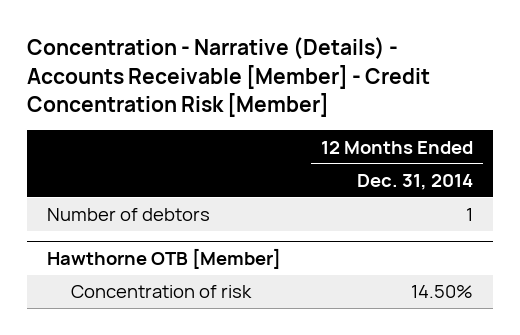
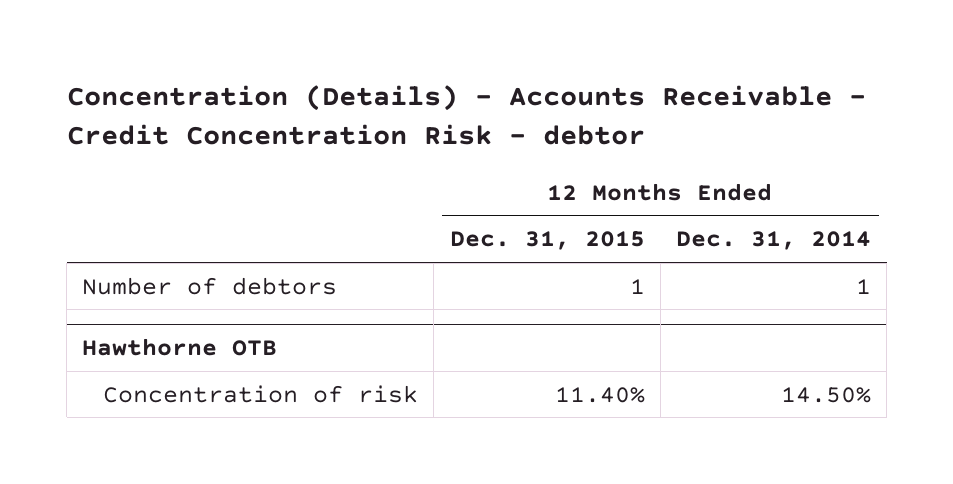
[26,37,430,118] Concentration - Narrative (Details) - Accounts Receivable [Member] - Credit Concentration Risk [Member] -> [66,85,866,146] Concentration (Details) - Accounts Receivable - Credit Concentration Risk - debtor
none -> [449,231,645,251] Dec. 31, 2015
[46,248,281,270] Hawthorne OTB [Member] -> [82,338,278,357] Hawthorne OTB

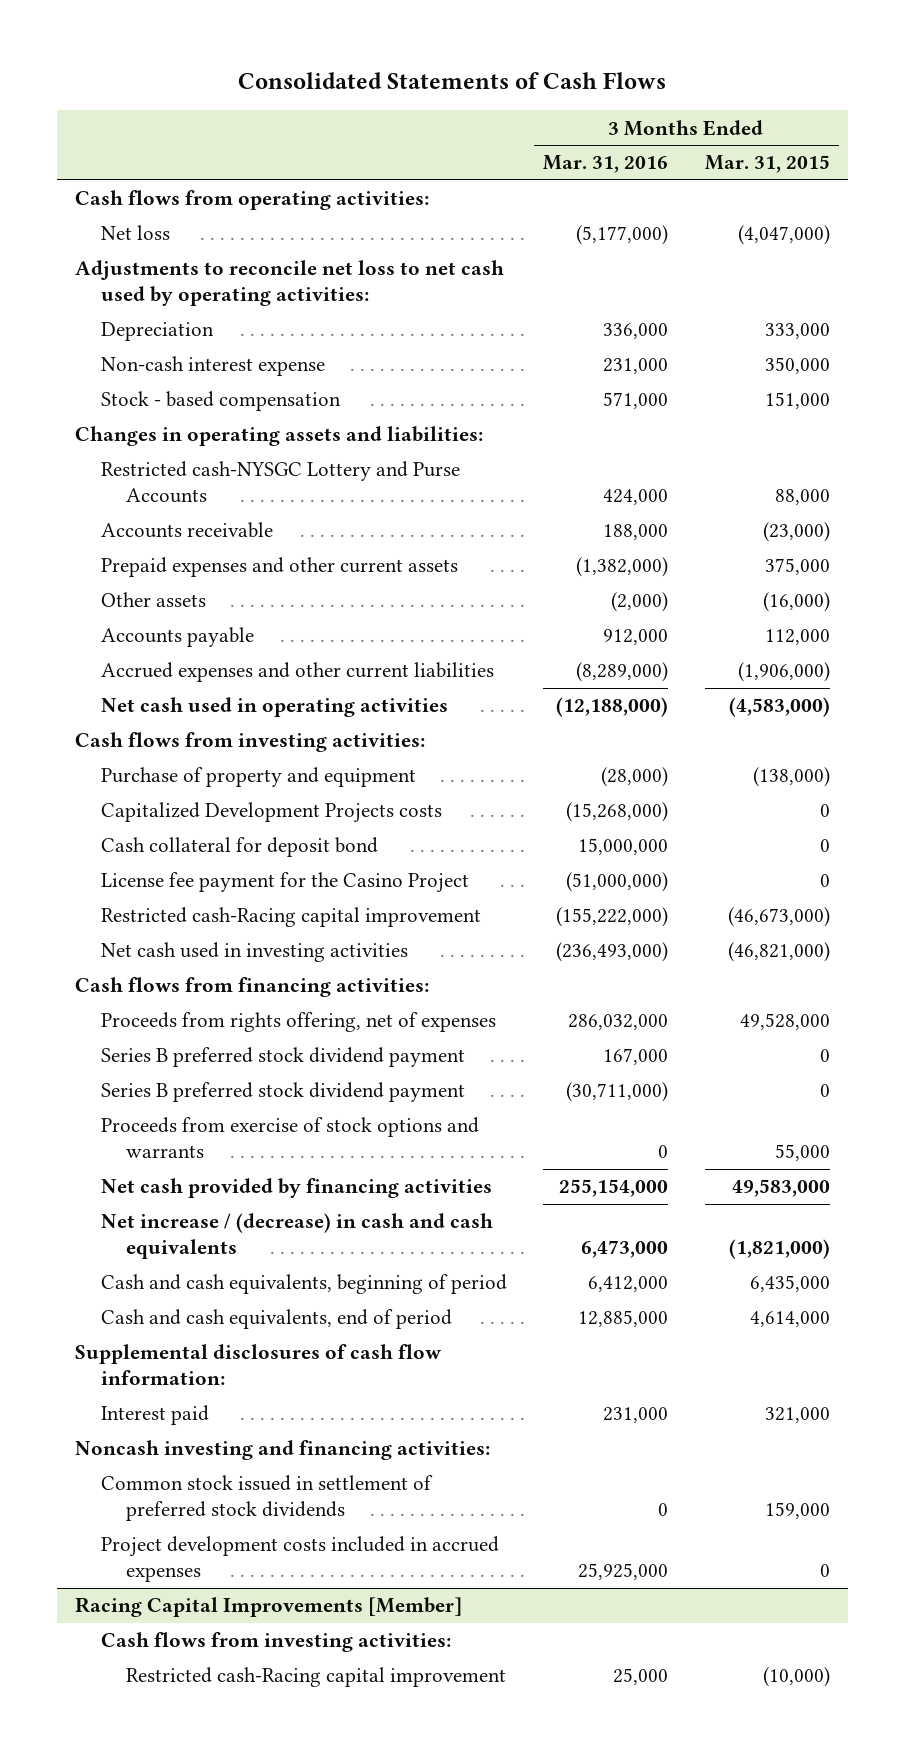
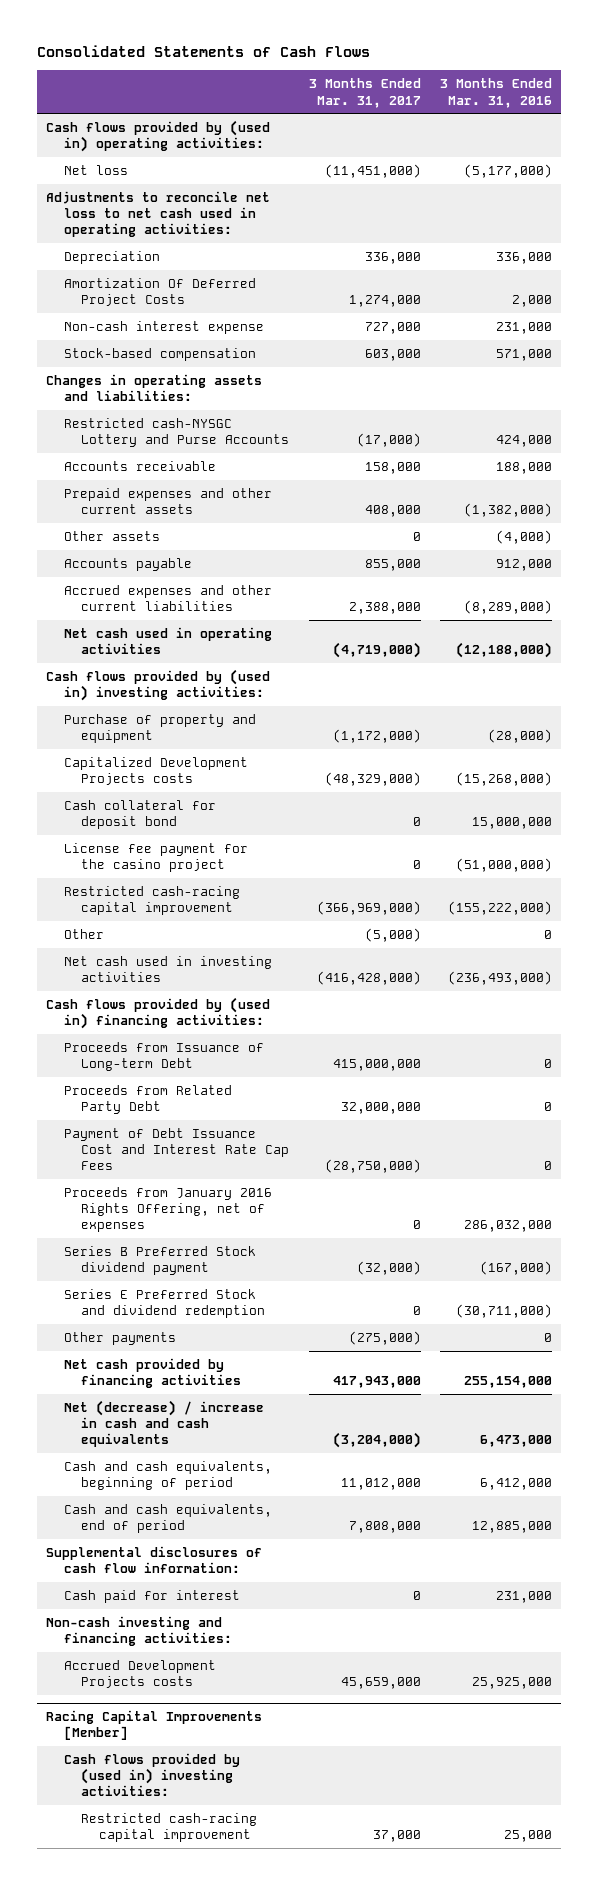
[704,155,830,174] Mar. 31, 2015 -> none
none -> [308,78,421,108] 3 Months Ended Mar. 31, 2017
[75,190,430,211] Cash flows from operating activities: -> [46,119,271,153] Cash flows provided by (used in) operating activities:
[75,260,505,307] Adjustments to reconcile net loss to net cash used by operating activities: -> [46,190,271,238] Adjustments to reconcile net loss to net cash used in operating activities:
none -> [63,277,256,307] Amortization Of Deferred Project Costs
[100,391,341,412] Stock - based compensation -> [63,347,256,361] Stock-based compensation
[611,592,669,613] (2,000) -> [495,529,552,544] (4,000)
[75,732,426,753] Cash flows from investing activities: -> [46,668,271,702] Cash flows provided by (used in) investing activities:
[100,872,469,893] License fee payment for the Casino Project -> [63,842,248,873] License fee payment for the casino project
[100,907,481,928] Restricted cash-Racing capital improvement -> [63,885,240,916] Restricted cash-racing capital improvement
none -> [63,928,104,939] Other
[100,1117,479,1159] Proceeds from exercise of stock options and warrants -> none
[75,977,430,998] Cash flows from financing activities: -> [46,996,271,1030] Cash flows provided by (used in) financing activities:
none -> [63,1041,264,1072] Proceeds from Issuance of Long-term Debt
none -> [63,1084,232,1115] Proceeds from Related Party Debt
none -> [63,1127,290,1171] Payment of Debt Issuance Cost and Interest Rate Cap Fees
[100,1012,496,1033] Proceeds from rights offering, net of expenses -> [63,1186,272,1233] Proceeds from January 2016 Rights Offering, net of expenses
[100,1047,465,1068] Series B preferred stock dividend payment -> [63,1245,256,1276] Series B Preferred Stock dividend payment
[603,1048,669,1066] 167,000 -> [479,1261,552,1276] (167,000)
[100,1082,465,1103] Series B preferred stock dividend payment -> [63,1288,266,1319] Series E Preferred Stock and dividend redemption
none -> [63,1331,176,1345] Other payments
[100,1213,493,1260] Net increase / (decrease) in cash and cash equivalents -> [63,1399,264,1448] Net (decrease) / increase in cash and cash equivalents
[100,1475,433,1522] Common stock issued in settlement of preferred stock dividends -> none
[100,1405,209,1426] Interest paid -> [63,1589,240,1603] Cash paid for interest
[75,1440,491,1461] Noncash investing and financing activities: -> [46,1615,232,1647] Non-cash investing and financing activities:
[100,1536,499,1583] Project development costs included in accrued expenses -> [63,1659,216,1689] Accrued Development Projects costs
[100,1632,451,1653] Cash flows from investing activities: -> [63,1752,240,1797] Cash flows provided by (used in) investing activities:
[126,1667,507,1688] Restricted cash-Racing capital improvement -> [81,1812,258,1843] Restricted cash-racing capital improvement

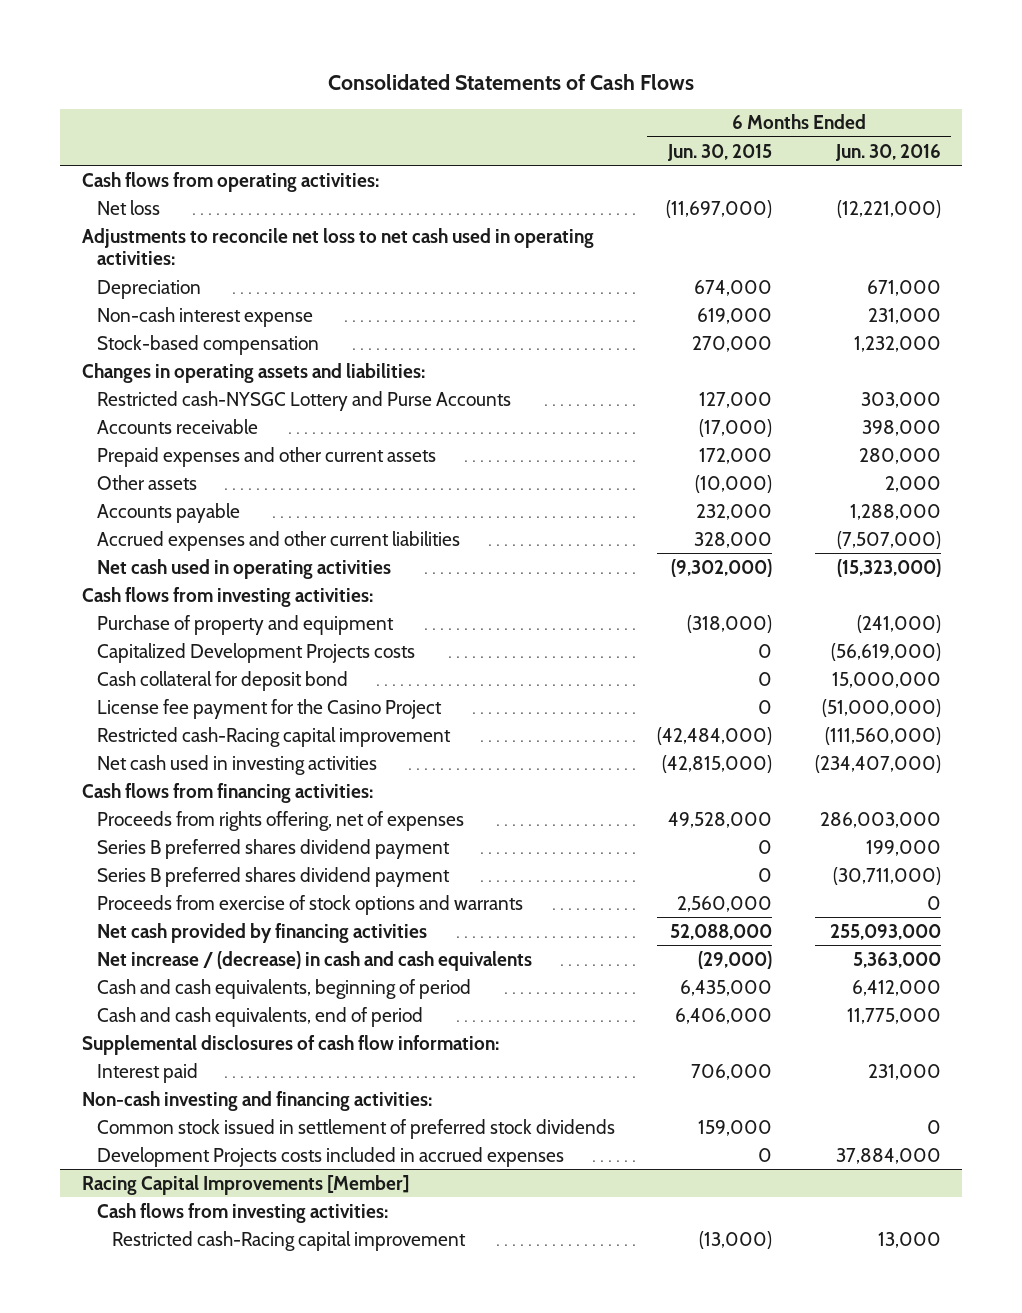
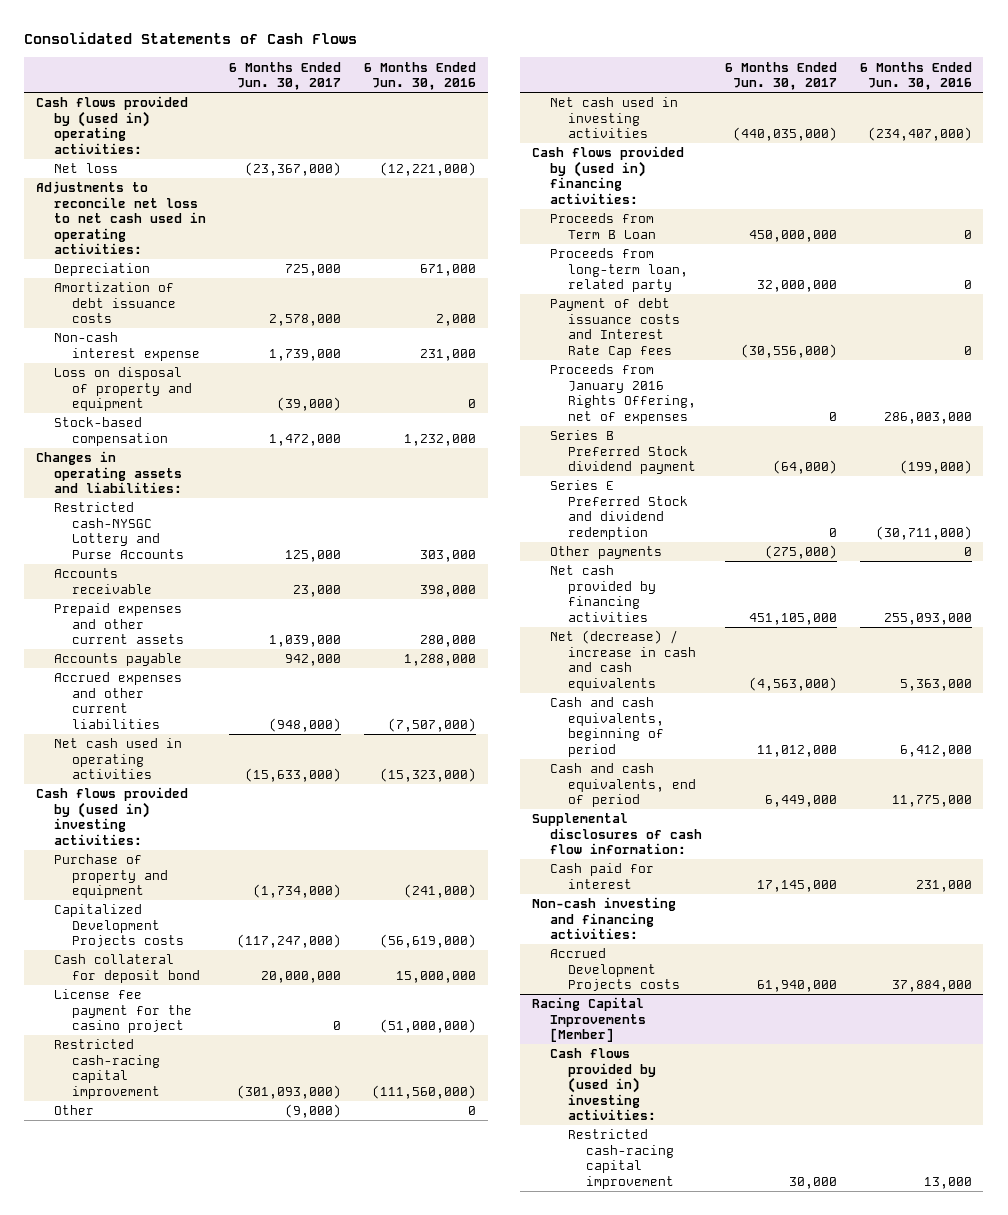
[667,143,773,161] Jun. 30, 2015 -> none
none -> [229,61,342,91] 6 Months Ended Jun. 30, 2017
[81,171,379,192] Cash flows from operating activities: -> [35,96,188,154] Cash flows provided by (used in) operating activities:
none -> [54,282,177,324] Amortization of debt issuance costs
none -> [54,367,193,412] Loss on disposal of property and equipment
[96,474,197,490] Other assets -> none
[81,586,373,607] Cash flows from investing activities: -> [35,787,188,845] Cash flows provided by (used in) investing activities:
[96,698,442,719] License fee payment for the Casino Project -> [54,989,193,1034] License fee payment for the casino project
[96,726,451,747] Restricted cash-Racing capital improvement -> [54,1039,161,1099] Restricted cash-racing capital improvement
none -> [54,1105,95,1116] Other
[96,894,523,915] Proceeds from exercise of stock options and warrants -> none
[81,782,373,803] Cash flows from financing activities: -> [531,146,684,204] Cash flows provided by (used in) financing activities:
none -> [549,213,656,239] Proceeds from Term B Loan
none -> [549,248,688,293] Proceeds from long-term loan, related party
none -> [549,298,680,358] Payment of debt issuance costs and Interest Rate Cap fees
[96,810,464,831] Proceeds from rights offering, net of expenses -> [549,364,696,424] Proceeds from January 2016 Rights Offering, net of expenses
[96,838,450,859] Series B preferred shares dividend payment -> [549,430,696,475] Series B Preferred Stock dividend payment
[865,839,941,856] 199,000 -> [899,460,972,475] (199,000)
[96,866,450,887] Series B preferred shares dividend payment -> [549,480,688,540] Series E Preferred Stock and dividend redemption
none -> [549,546,662,560] Other payments
[96,950,532,971] Net increase / (decrease) in cash and cash equivalents -> [549,630,696,691] Net (decrease) / increase in cash and cash equivalents
[96,1062,198,1083] Interest paid -> [549,863,654,889] Cash paid for interest
[96,1118,615,1139] Common stock issued in settlement of preferred stock dividends -> none
[96,1146,564,1167] Development Projects costs included in accrued expenses -> [549,948,680,992] Accrued Development Projects costs
[96,1202,388,1223] Cash flows from investing activities: -> [549,1048,656,1121] Cash flows provided by (used in) investing activities:
[111,1230,466,1251] Restricted cash-Racing capital improvement -> [567,1129,675,1189] Restricted cash-racing capital improvement

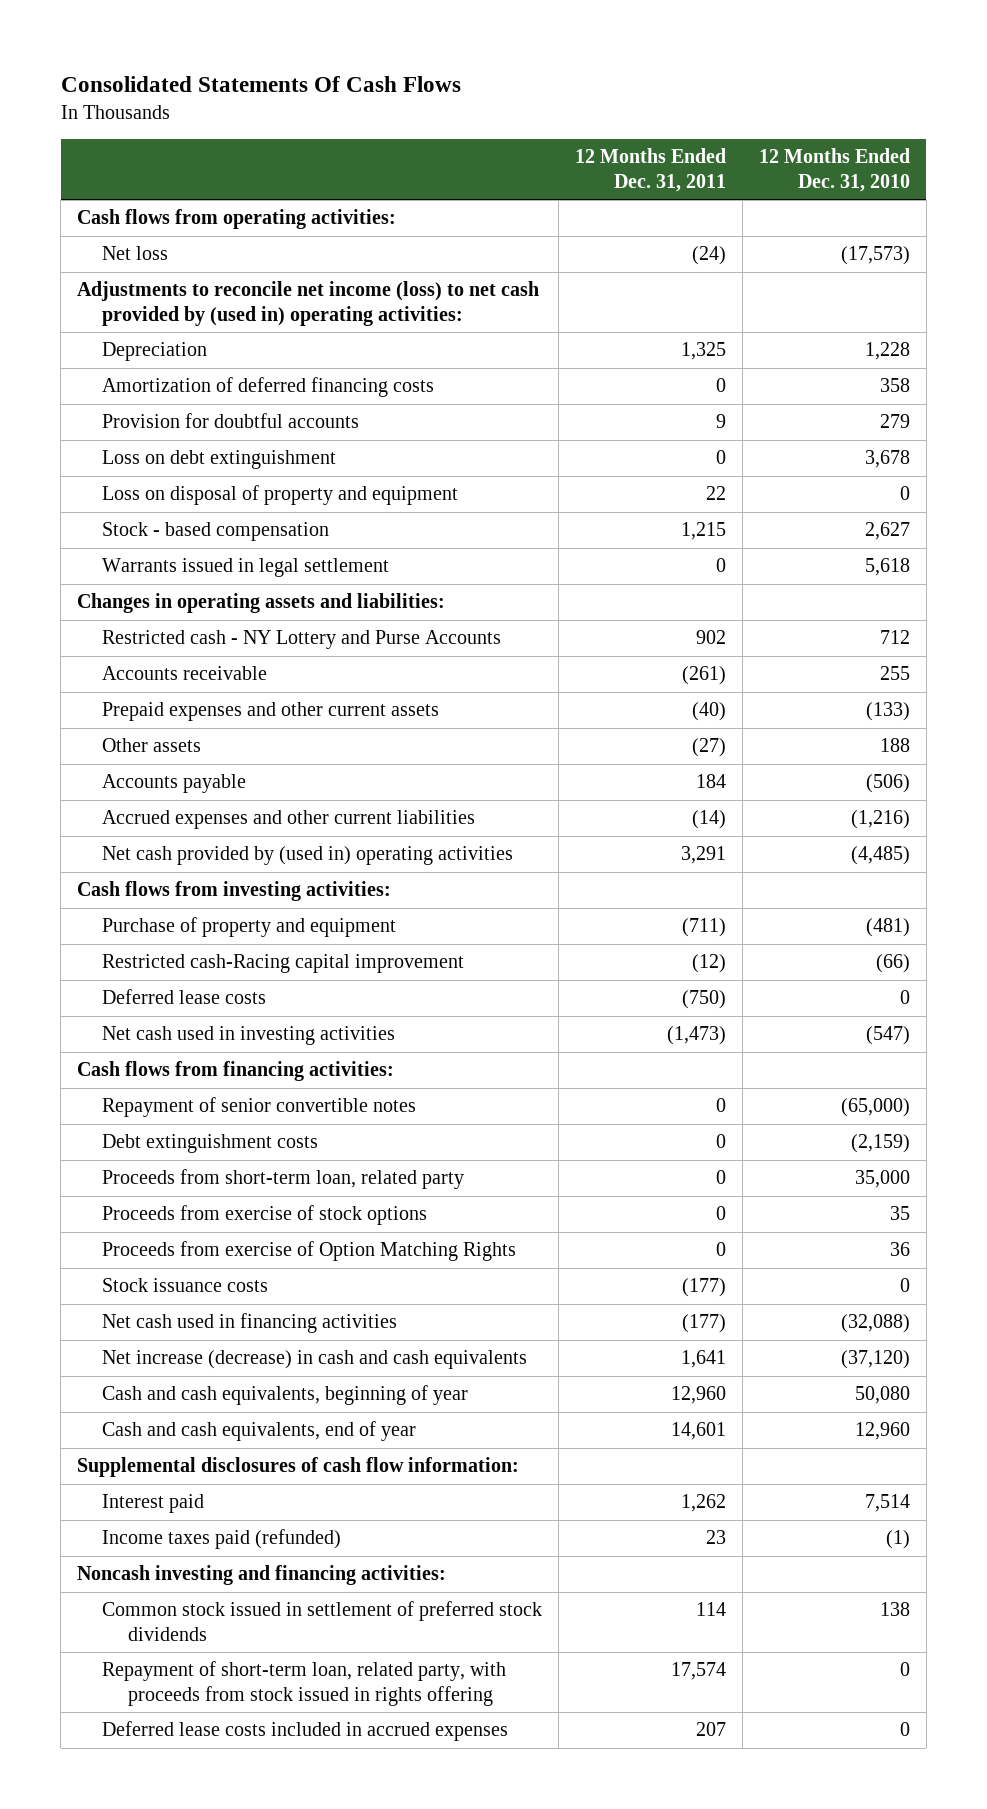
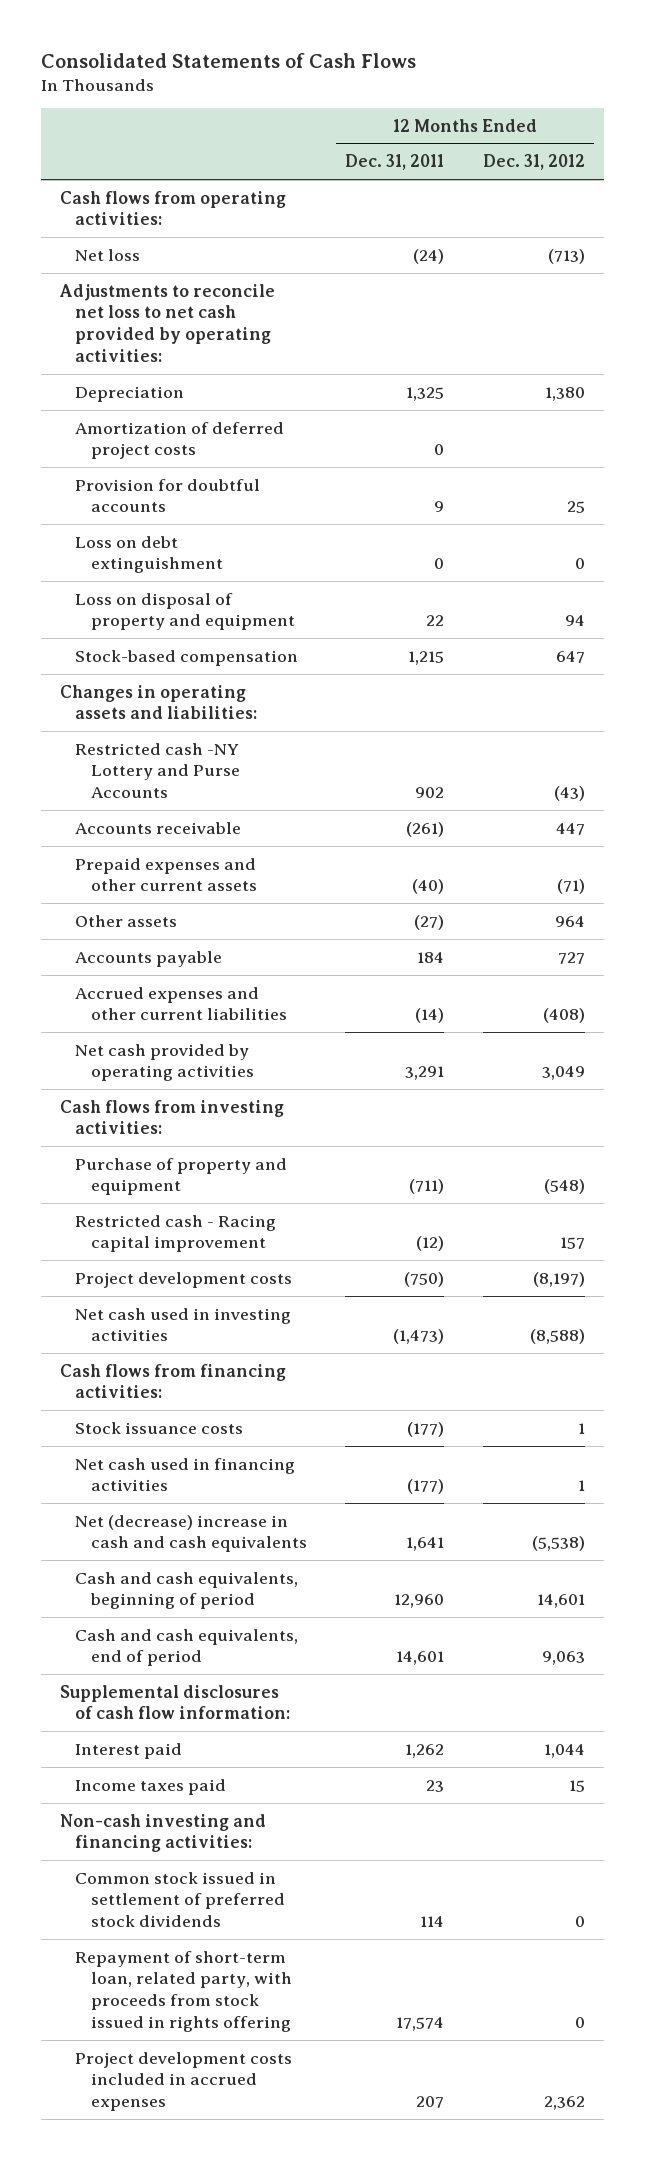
[60,75,461,92] Consolidated Statements Of Cash Flows -> [40,52,416,68] Consolidated Statements of Cash Flows
[758,148,910,192] 12 Months Ended Dec. 31, 2010 -> none
none -> [482,154,585,171] Dec. 31, 2012
[77,281,540,326] Adjustments to reconcile net income (loss) to net cash provided by (used in) operating activities: -> [59,283,276,362] Adjustments to reconcile net loss to net cash provided by operating activities:
[102,377,435,398] Amortization of deferred financing costs -> [75,421,285,460] Amortization of deferred project costs
[102,558,390,578] Warrants issued in legal settlement -> none
[102,522,330,542] Stock - based compensation -> [75,649,299,666] Stock-based compensation
[102,630,502,650] Restricted cash - NY Lottery and Purse Accounts -> [75,742,240,799] Restricted cash -NY Lottery and Purse Accounts
[102,846,514,866] Net cash provided by (used in) operating activities -> [75,1043,254,1082] Net cash provided by operating activities
[102,989,267,1005] Deferred lease costs -> none
[102,954,465,974] Restricted cash-Racing capital improvement -> [75,1214,277,1253] Restricted cash - Racing capital improvement
none -> [75,1271,293,1288] Project development costs
[102,1097,417,1118] Repayment of senior convertible notes -> none
[102,1134,319,1154] Debt extinguishment costs -> none
[102,1169,465,1190] Proceeds from short-term loan, related party -> none
[102,1205,428,1226] Proceeds from exercise of stock options -> none
[102,1241,517,1262] Proceeds from exercise of Option Matching Rights -> none
[102,1350,528,1370] Net increase (decrease) in cash and cash equivalents -> [75,1514,307,1553] Net (decrease) increase in cash and cash equivalents
[102,1385,469,1406] Cash and cash equivalents, beginning of year -> [75,1571,299,1610] Cash and cash equivalents, beginning of period
[102,1421,417,1442] Cash and cash equivalents, end of year -> [75,1628,299,1667] Cash and cash equivalents, end of period
[102,1529,342,1550] Income taxes paid (refunded) -> [75,1778,227,1795] Income taxes paid
[77,1565,447,1586] Noncash investing and financing activities: -> [60,1813,267,1853] Non-cash investing and financing activities:
[102,1721,509,1742] Deferred lease costs included in accrued expenses -> [75,2051,293,2112] Project development costs included in accrued expenses

